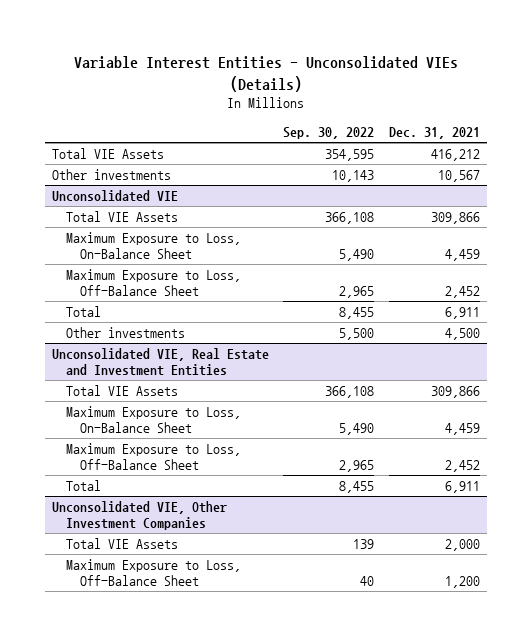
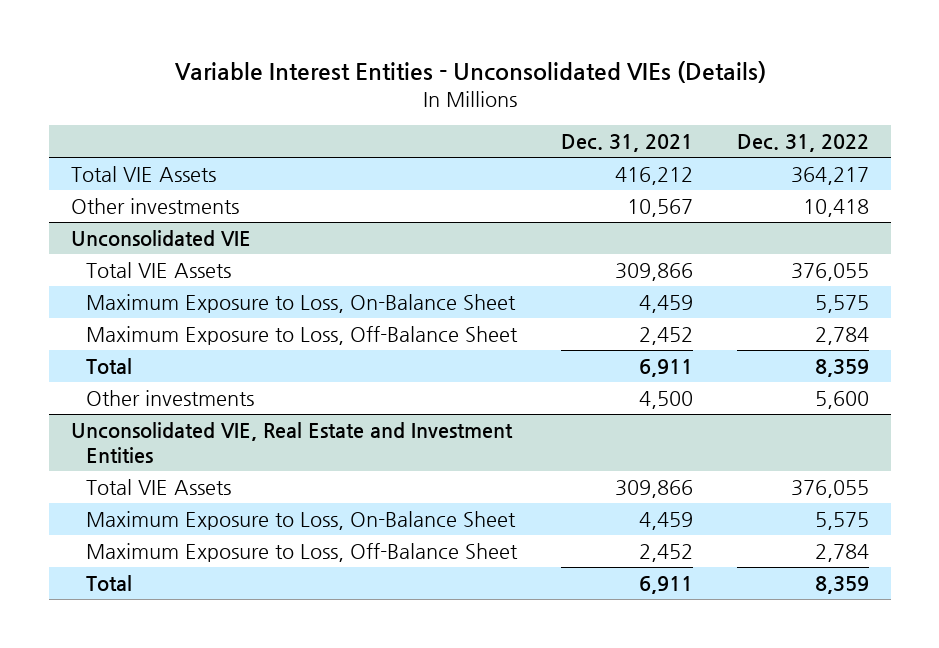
[283,127,375,140] Sep. 30, 2022 -> none
none -> [736,134,869,153] Dec. 31, 2022
[52,500,228,531] Unconsolidated VIE, Other Investment Companies -> none
[65,537,178,549] Total VIE Assets -> none
[65,558,241,587] Maximum Exposure to Loss, Off-Balance Sheet -> none

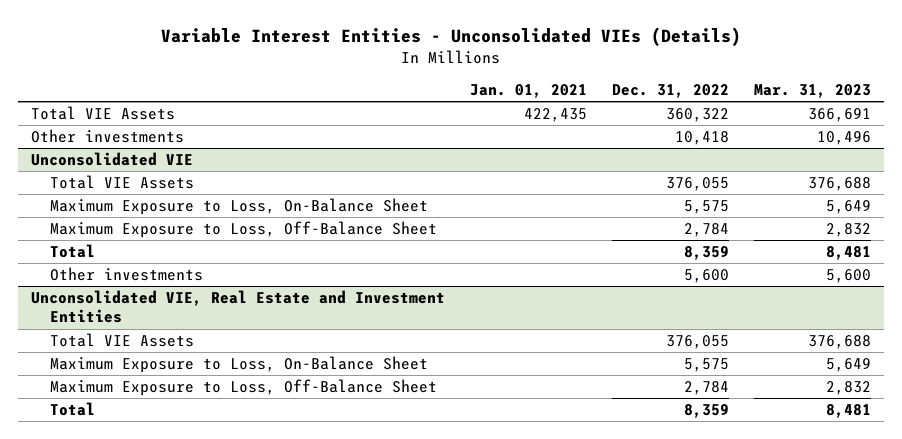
[560,134,693,153] Dec. 31, 2021 -> none
none -> [469,84,587,99] Jan. 01, 2021
none -> [754,84,872,99] Mar. 31, 2023
[790,166,869,185] 364,217 -> [666,108,730,123] 360,322

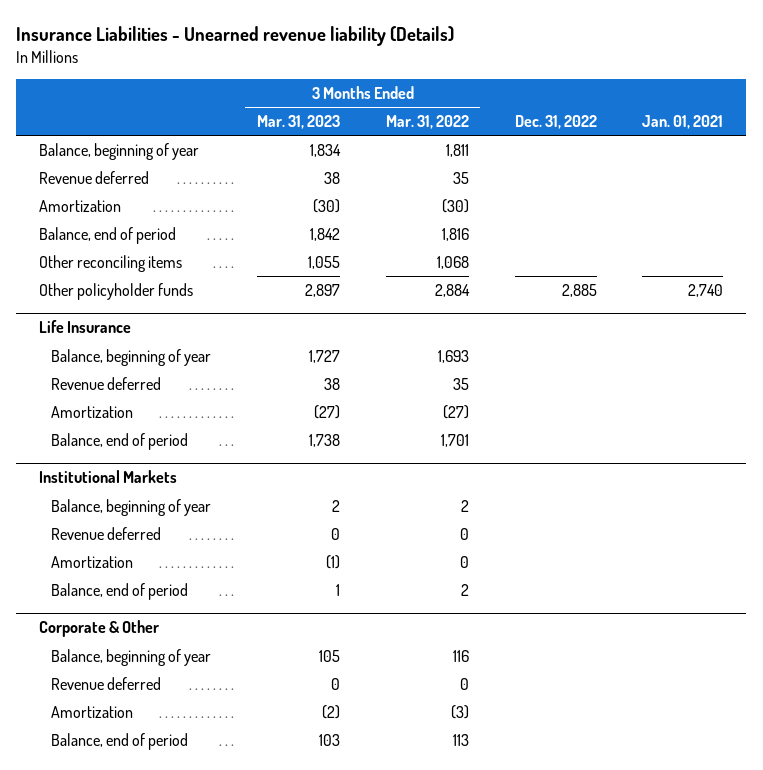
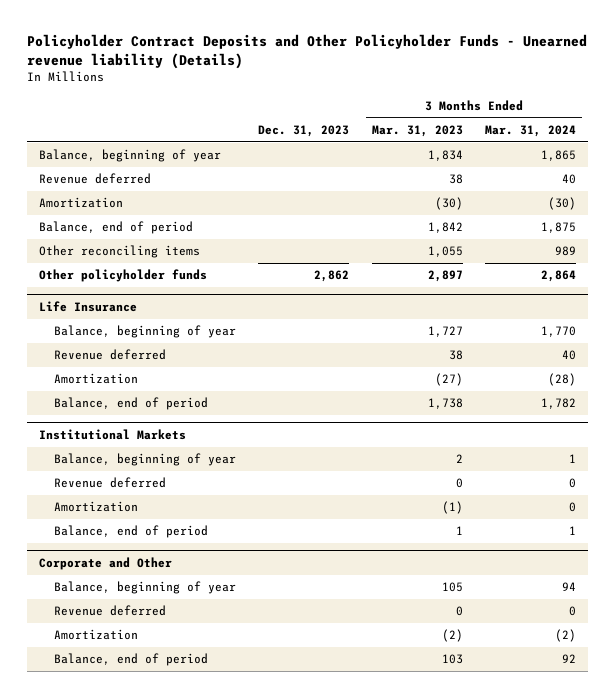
[16,26,455,47] Insurance Liabilities - Unearned revenue liability (Details) -> [27,34,588,70] Policyholder Contract Deposits and Other Policyholder Funds - Unearned revenue liability (Details)
[385,114,469,129] Mar. 31, 2022 -> none
[514,114,597,129] Dec. 31, 2022 -> none
[642,114,724,129] Jan. 01, 2021 -> none
none -> [258,125,350,138] Dec. 31, 2023
none -> [485,125,577,138] Mar. 31, 2024
[39,620,160,638] Corporate & Other -> [38,556,172,570] Corporate and Other

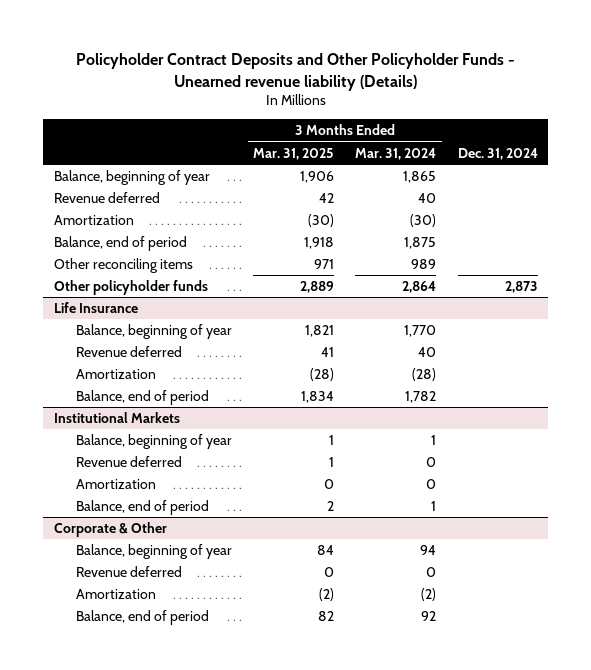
[258,125,350,138] Dec. 31, 2023 -> none
[371,125,463,138] Mar. 31, 2023 -> none
none -> [253,147,335,160] Mar. 31, 2025
none -> [457,147,538,160] Dec. 31, 2024
[38,556,172,570] Corporate and Other -> [53,522,167,538] Corporate & Other

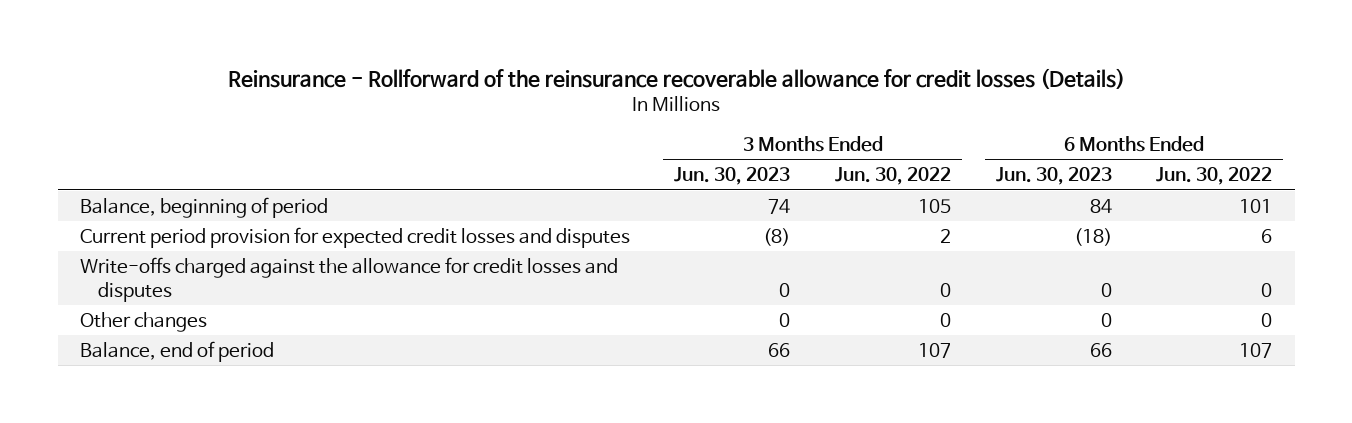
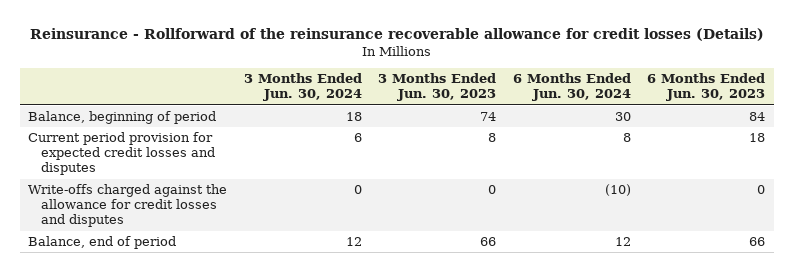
[835,167,952,186] Jun. 30, 2022 -> none
[1156,167,1273,186] Jun. 30, 2022 -> none
none -> [243,73,362,102] 3 Months Ended Jun. 30, 2024
none -> [512,73,631,102] 6 Months Ended Jun. 30, 2024
[763,227,791,246] (8) -> [488,133,497,143] 8
[1073,227,1112,246] (18) -> [749,133,766,143] 18
[79,311,207,332] Other changes -> none

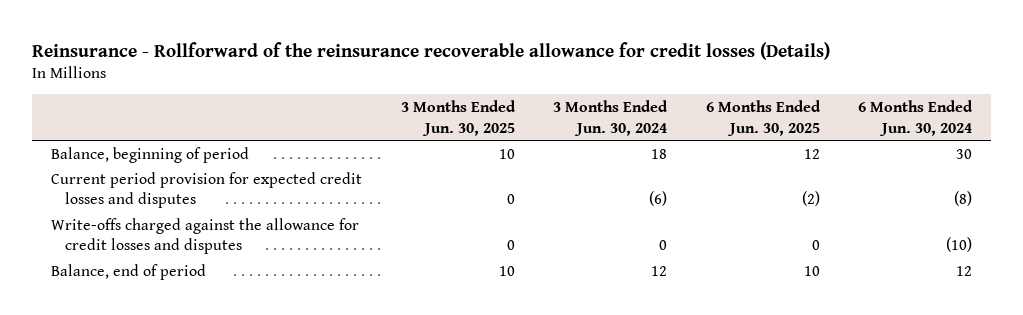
[378,73,497,102] 3 Months Ended Jun. 30, 2023 -> none
[647,73,766,102] 6 Months Ended Jun. 30, 2023 -> none
none -> [400,99,516,136] 3 Months Ended Jun. 30, 2025
none -> [705,99,821,136] 6 Months Ended Jun. 30, 2025
[353,133,362,143] 6 -> [649,191,668,207] (6)
[622,133,631,143] 8 -> [953,191,972,207] (8)

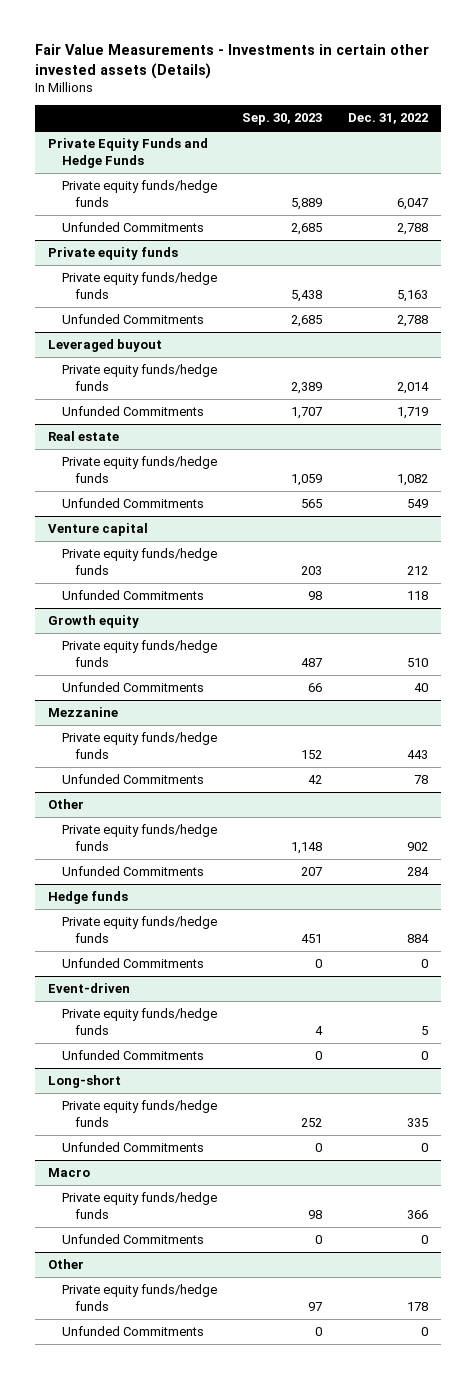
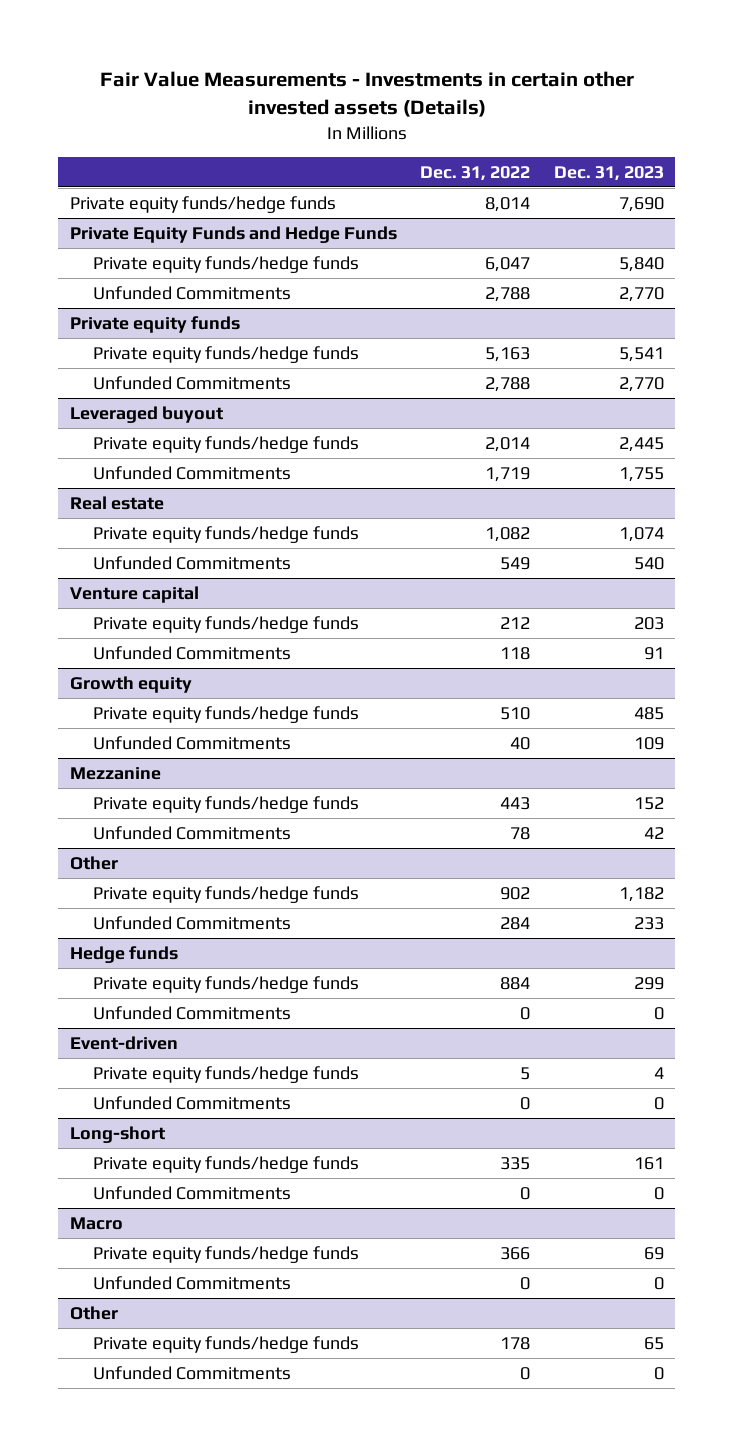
[242,113,323,126] Sep. 30, 2023 -> none
none -> [553,165,664,181] Dec. 31, 2023
none -> [69,196,336,214] Private equity funds/hedge funds

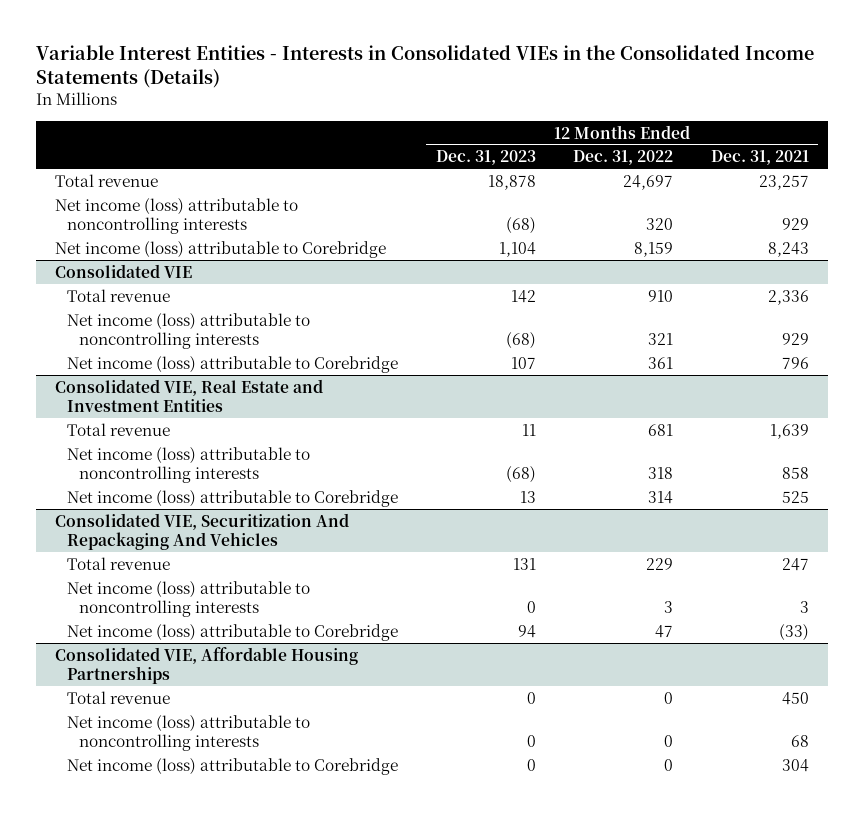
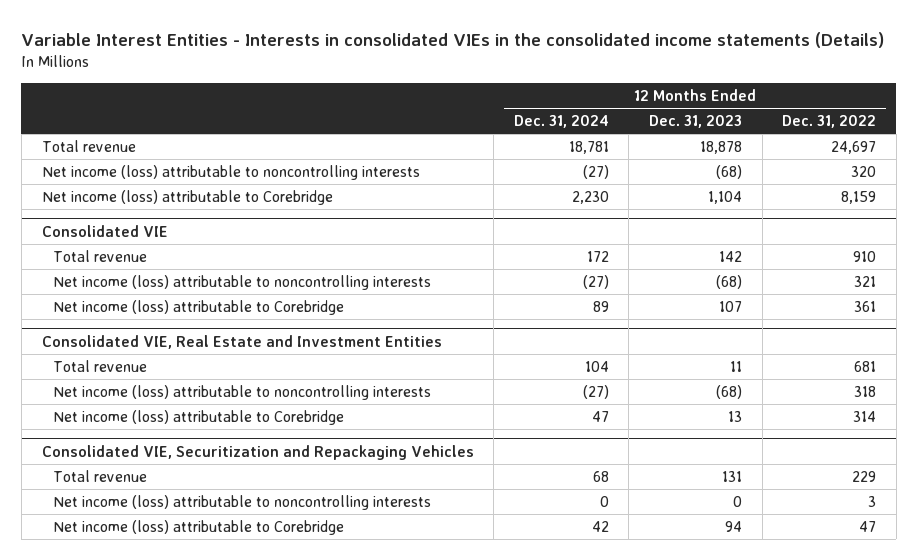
[35,45,814,89] Variable Interest Entities - Interests in Consolidated VIEs in the Consolidated Income Statements (Details) -> [21,31,885,48] Variable Interest Entities - Interests in consolidated VIEs in the consolidated income statements (Details)
[711,150,810,166] Dec. 31, 2021 -> none
none -> [513,114,609,128] Dec. 31, 2024
[54,512,349,550] Consolidated VIE, Securitization And Repackaging And Vehicles -> [41,444,474,460] Consolidated VIE, Securitization and Repackaging Vehicles
[54,646,358,684] Consolidated VIE, Affordable Housing Partnerships -> none
[66,690,170,704] Total revenue -> none
[66,714,310,751] Net income (loss) attributable to noncontrolling interests -> none
[66,757,398,775] Net income (loss) attributable to Corebridge -> none

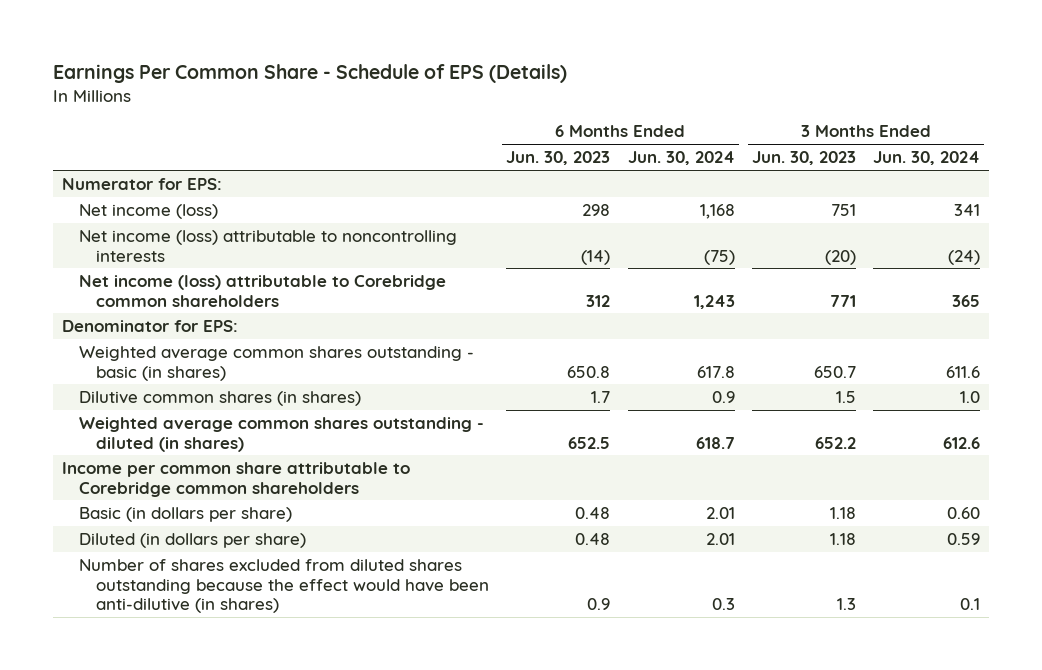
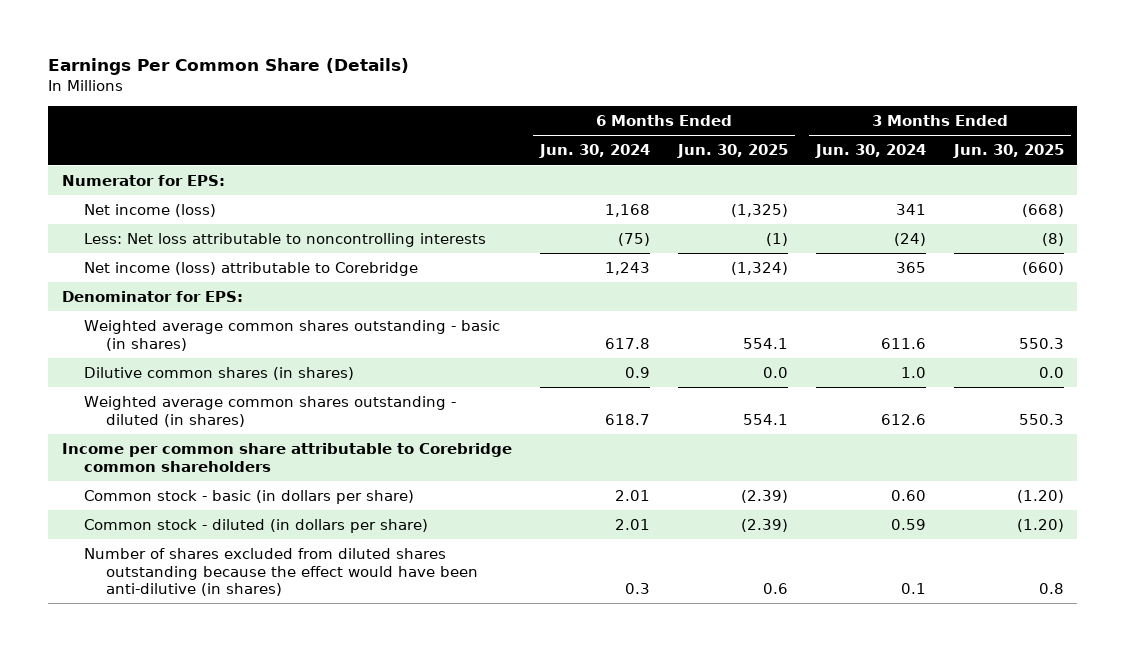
[52,64,567,84] Earnings Per Common Share - Schedule of EPS (Details) -> [48,58,410,76] Earnings Per Common Share (Details)
[506,151,611,166] Jun. 30, 2023 -> none
[751,151,856,166] Jun. 30, 2023 -> none
none -> [676,144,788,159] Jun. 30, 2025
none -> [952,144,1064,159] Jun. 30, 2025
[78,229,457,262] Net income (loss) attributable to noncontrolling interests -> [84,232,487,247] Less: Net loss attributable to noncontrolling interests
[78,274,446,307] Net income (loss) attributable to Corebridge common shareholders -> [84,261,419,276] Net income (loss) attributable to Corebridge
[78,506,292,522] Basic (in dollars per share) -> [84,489,415,504] Common stock - basic (in dollars per share)
[78,532,306,548] Diluted (in dollars per share) -> [84,518,429,533] Common stock - diluted (in dollars per share)

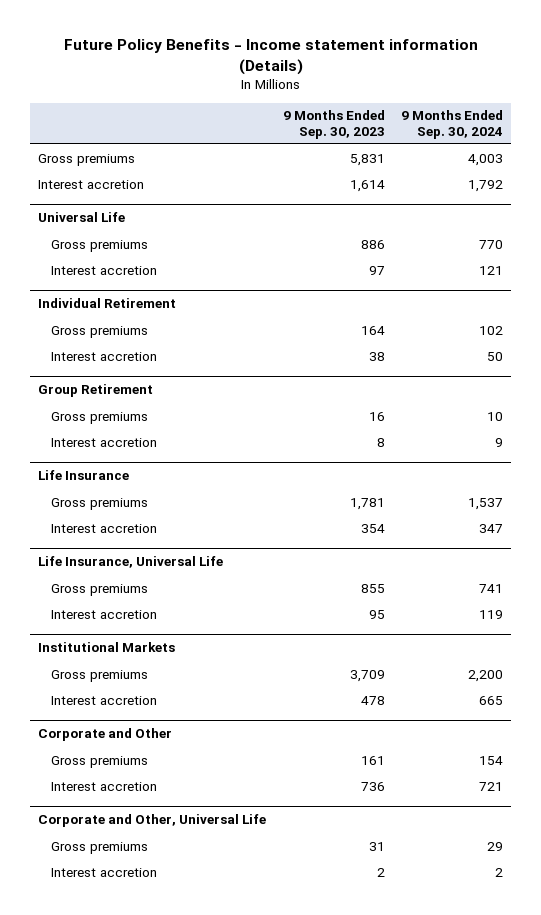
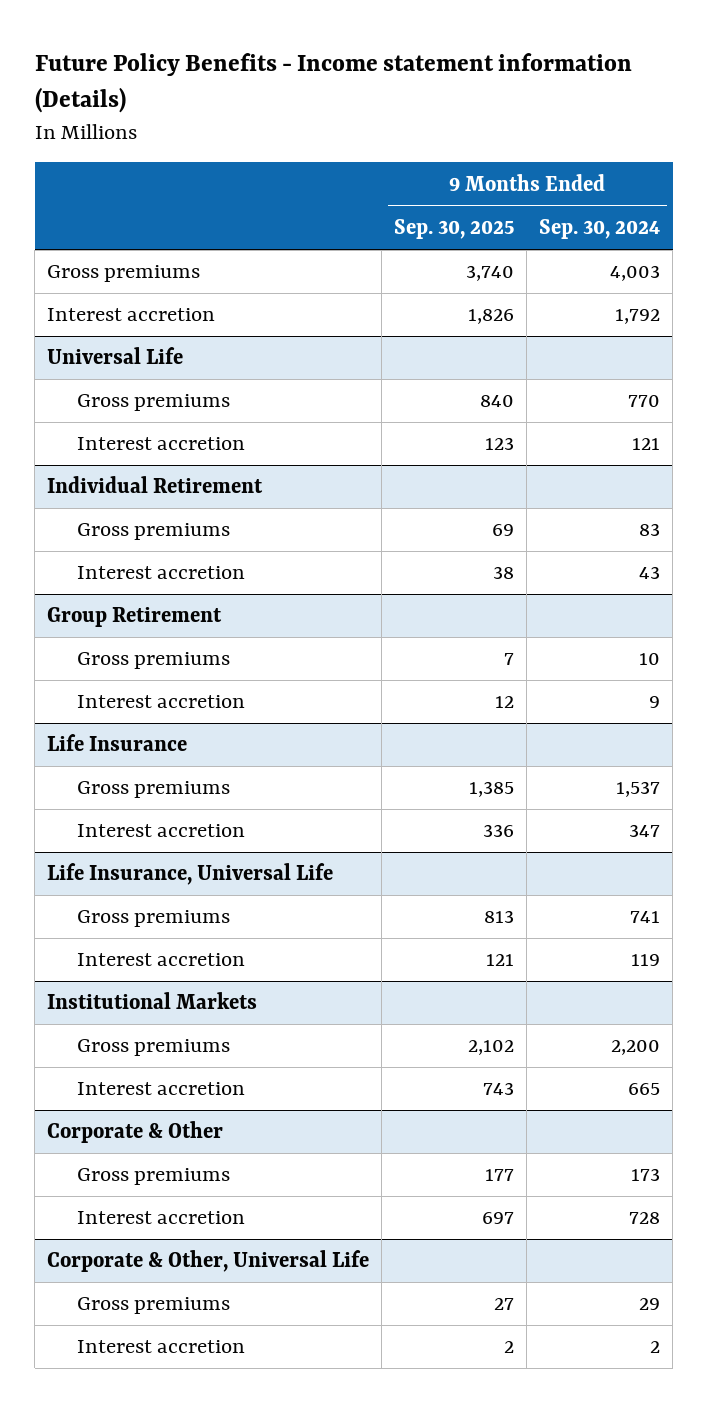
[282,110,385,139] 9 Months Ended Sep. 30, 2023 -> none
none -> [394,219,515,240] Sep. 30, 2025
[479,325,504,335] 102 -> [639,523,661,537] 83
[487,351,504,361] 50 -> [639,566,661,580] 43
[38,728,173,742] Corporate and Other -> [47,1121,224,1144] Corporate & Other
[479,755,504,765] 154 -> [631,1168,661,1182] 173
[479,781,504,791] 721 -> [629,1212,661,1225] 728
[38,814,267,828] Corporate and Other, Universal Life -> [47,1250,370,1273] Corporate & Other, Universal Life

